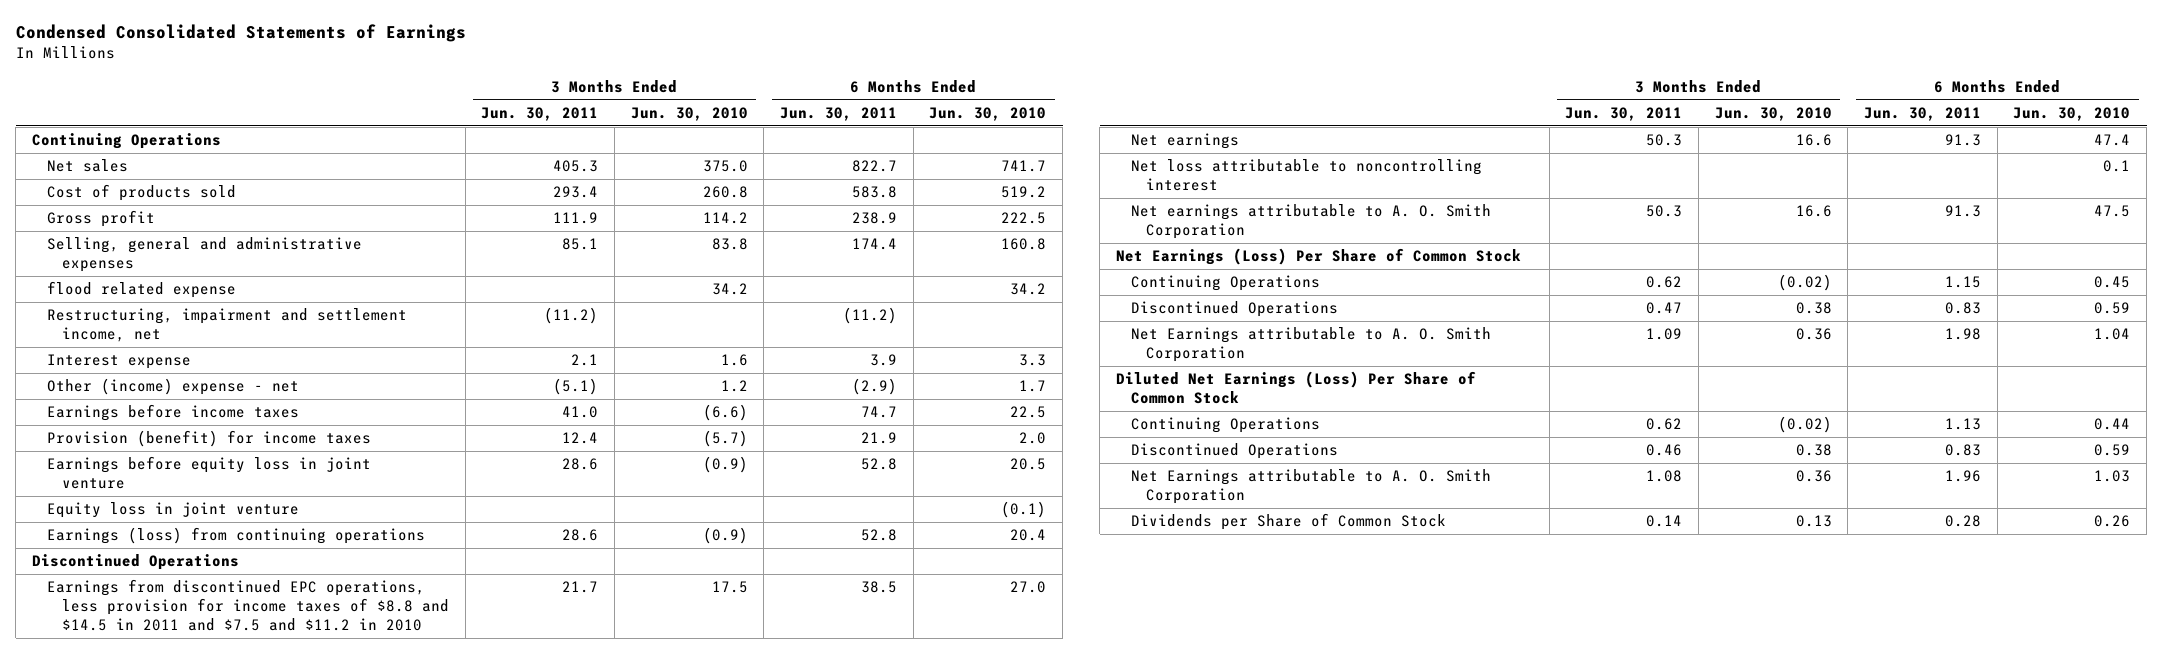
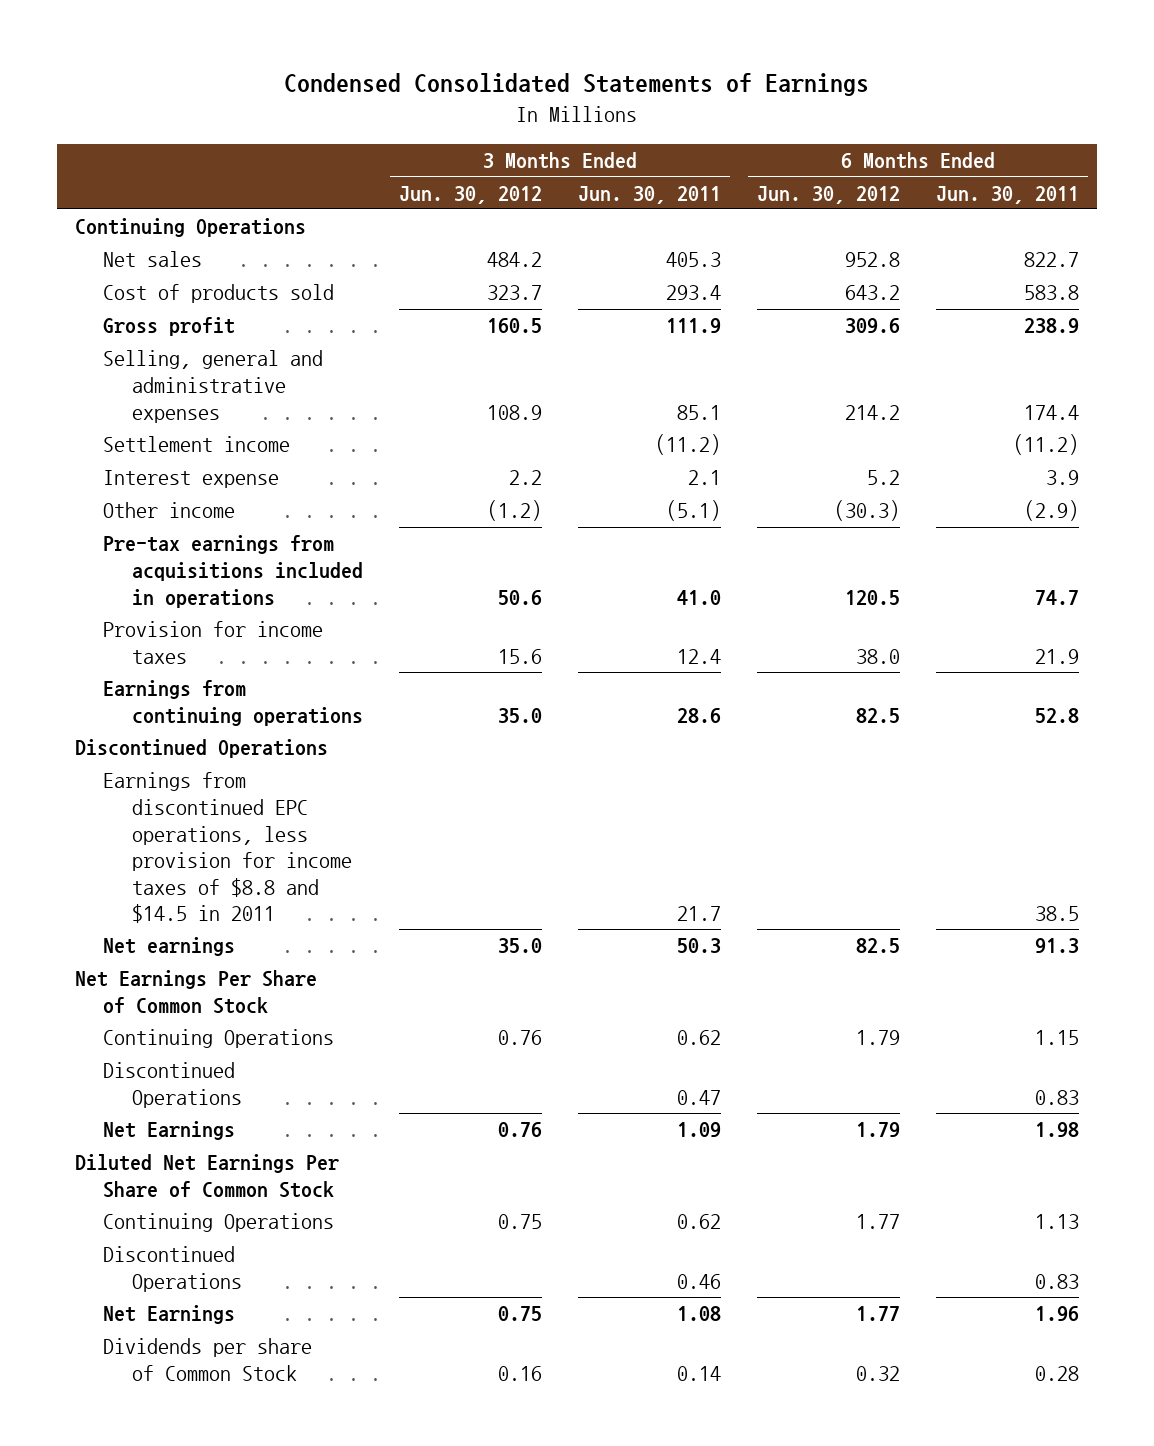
[630,106,748,121] Jun. 30, 2010 -> none
[929,106,1047,121] Jun. 30, 2010 -> none
none -> [398,185,542,204] Jun. 30, 2012
none -> [756,185,900,204] Jun. 30, 2012
[46,281,236,299] flood related expense -> none
[46,308,407,343] Restructuring, impairment and settlement income, net -> [103,436,291,453] Settlement income
[46,456,371,490] Earnings before equity loss in joint venture -> none
[46,502,299,519] Equity loss in joint venture -> none
[46,378,299,396] Other (income) expense - net -> [103,502,236,519] Other income
[46,404,299,422] Earnings before income taxes -> [103,535,363,608] Pre-tax earnings from acquisitions included in operations
[46,430,371,448] Provision (benefit) for income taxes -> [103,621,324,664] Provision for income taxes
[46,527,425,545] Earnings (loss) from continuing operations -> [103,680,363,726] Earnings from continuing operations
[46,579,449,631] Earnings from discontinued EPC operations, less provision for income taxes of $8.8 and $14.5 in 2011 and $7.5 and $11.2 in 2010 -> [103,772,352,924] Earnings from discontinued EPC operations, less provision for income taxes of $8.8 and $14.5 in 2011
[1130,159,1482,192] Net loss attributable to noncontrolling interest -> none
[1130,204,1491,240] Net earnings attributable to A. O. Smith Corporation -> none
[1115,248,1521,266] Net Earnings (Loss) Per Share of Common Stock -> [74,970,317,1014] Net Earnings Per Share of Common Stock
[1130,327,1491,363] Net Earnings attributable to A. O. Smith Corporation -> [103,1121,236,1141] Net Earnings
[1115,371,1476,405] Diluted Net Earnings (Loss) Per Share of Common Stock -> [74,1154,339,1198] Diluted Net Earnings Per Share of Common Stock
[1130,469,1491,505] Net Earnings attributable to A. O. Smith Corporation -> [103,1305,236,1325] Net Earnings
[1130,513,1446,531] Dividends per Share of Common Stock -> [103,1338,313,1381] Dividends per share of Common Stock

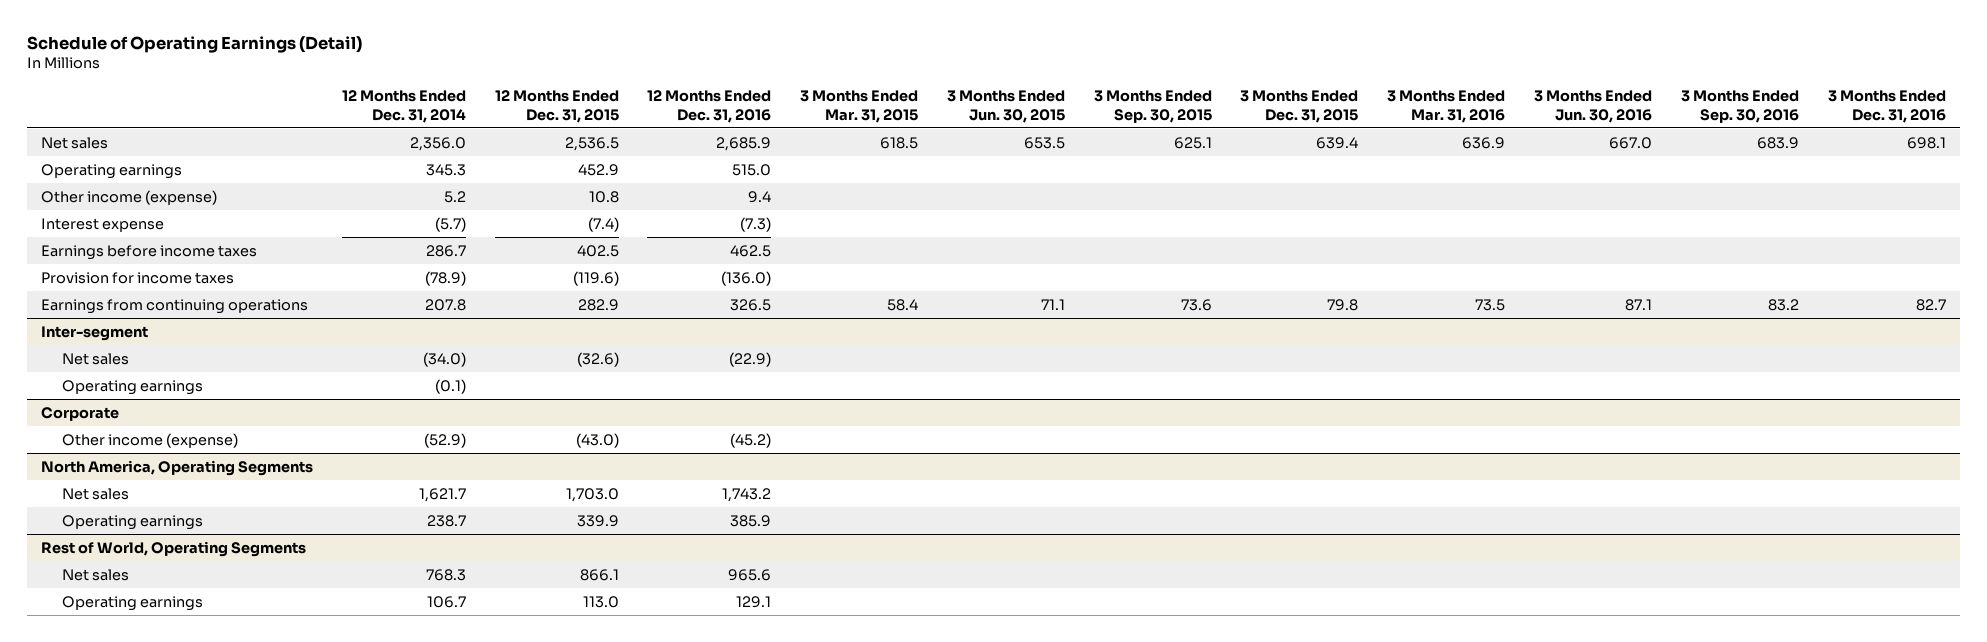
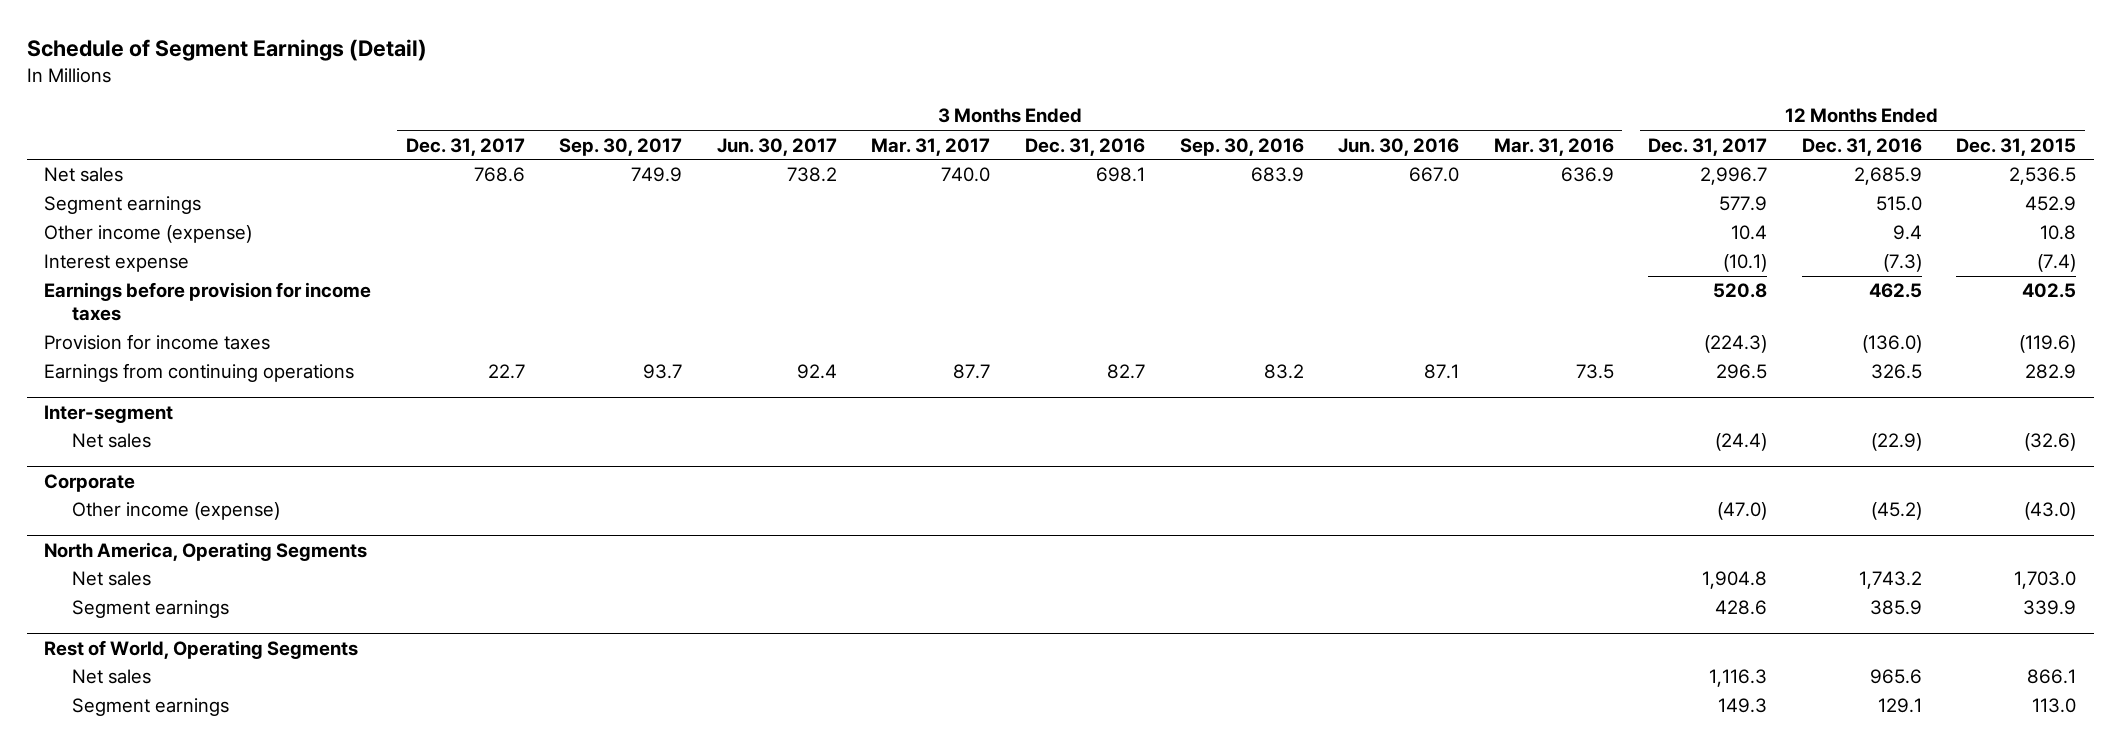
[26,35,362,53] Schedule of Operating Earnings (Detail) -> [26,39,427,62] Schedule of Segment Earnings (Detail)
[341,90,466,123] 12 Months Ended Dec. 31, 2014 -> none
[800,90,919,123] 3 Months Ended Mar. 31, 2015 -> none
[946,90,1065,123] 3 Months Ended Jun. 30, 2015 -> none
[1093,90,1212,123] 3 Months Ended Sep. 30, 2015 -> none
[1240,90,1359,123] 3 Months Ended Dec. 31, 2015 -> none
none -> [405,137,525,156] Dec. 31, 2017
none -> [559,137,683,156] Sep. 30, 2017
none -> [716,137,837,156] Jun. 30, 2017
none -> [871,137,991,156] Mar. 31, 2017
none -> [1648,137,1768,156] Dec. 31, 2017
[40,163,182,179] Operating earnings -> [44,196,202,215] Segment earnings
[40,244,257,260] Earnings before income taxes -> [44,282,372,321] Earnings before provision for income taxes
[61,379,203,395] Operating earnings -> none
[61,514,203,530] Operating earnings -> [72,600,230,619] Segment earnings
[61,595,203,611] Operating earnings -> [72,698,230,717] Segment earnings

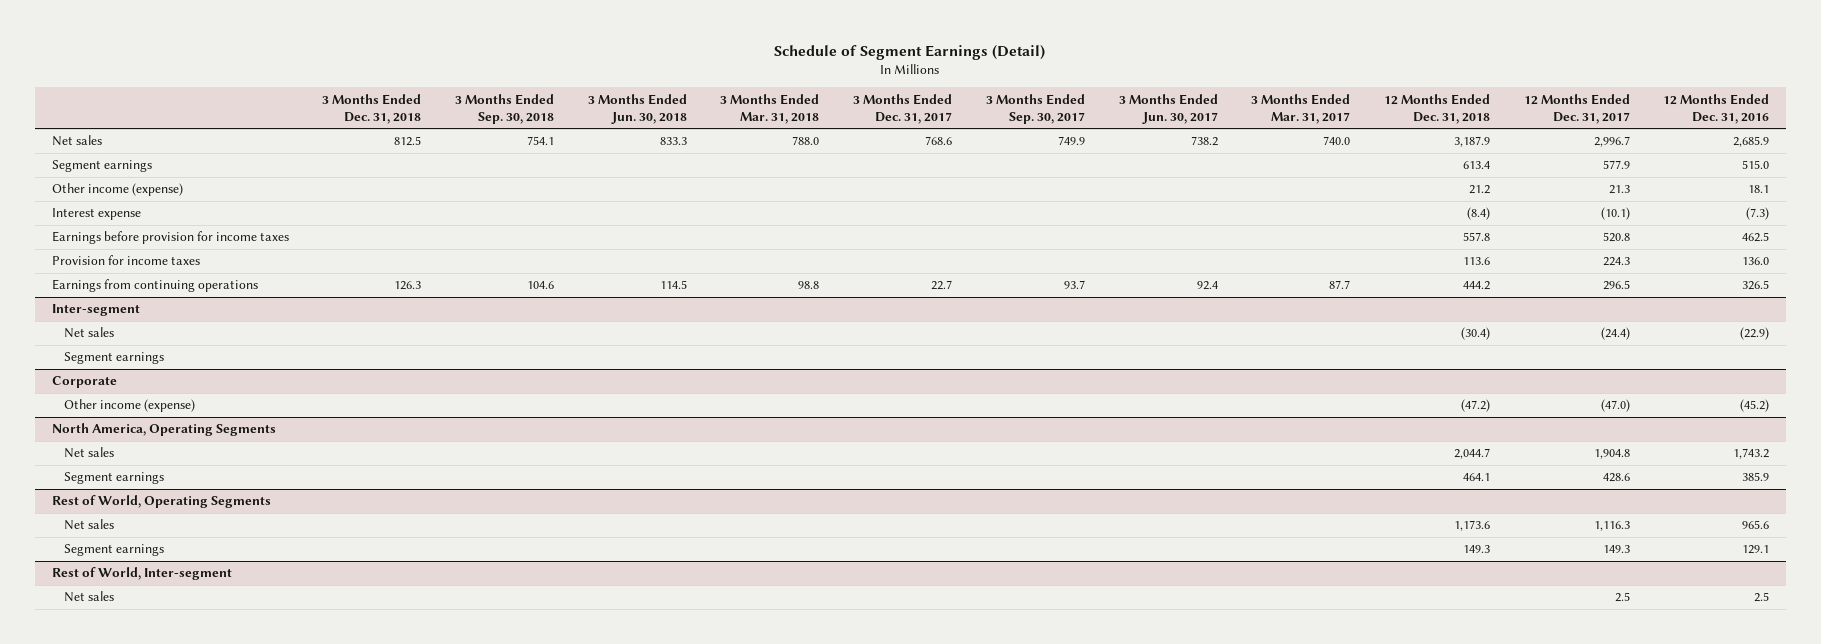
[1024,137,1145,156] Dec. 31, 2016 -> none
[1179,137,1304,156] Sep. 30, 2016 -> none
[1338,137,1460,156] Jun. 30, 2016 -> none
[1493,137,1614,156] Mar. 31, 2016 -> none
[1956,137,2077,156] Dec. 31, 2015 -> none
none -> [322,93,422,124] 3 Months Ended Dec. 31, 2018
none -> [455,93,555,124] 3 Months Ended Sep. 30, 2018
none -> [587,93,687,124] 3 Months Ended Jun. 30, 2018
none -> [720,93,820,124] 3 Months Ended Mar. 31, 2018
none -> [1383,93,1490,124] 12 Months Ended Dec. 31, 2018
[1731,225,1768,241] 10.4 -> [1608,185,1630,195] 21.3
[1892,225,1922,241] 9.4 -> [1748,185,1770,194] 18.1
[1704,335,1768,354] (224.3) -> [1602,257,1630,267] 224.3
[1861,335,1922,354] (136.0) -> [1742,257,1770,266] 136.0
none -> [63,352,164,365] Segment earnings
none -> [51,567,232,581] Rest of World, Inter-segment
none -> [63,591,114,603] Net sales

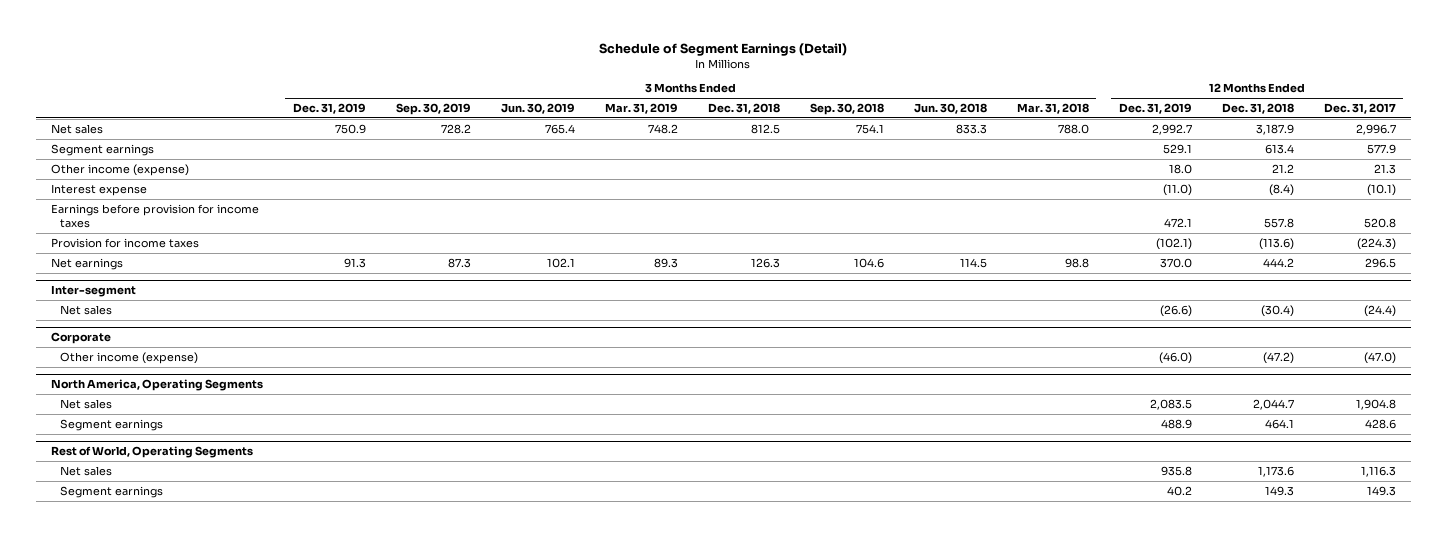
[853,93,953,124] 3 Months Ended Dec. 31, 2017 -> none
[985,93,1085,124] 3 Months Ended Sep. 30, 2017 -> none
[1118,93,1218,124] 3 Months Ended Jun. 30, 2017 -> none
[1251,93,1351,124] 3 Months Ended Mar. 31, 2017 -> none
[1663,93,1770,124] 12 Months Ended Dec. 31, 2016 -> none
none -> [292,102,366,114] Dec. 31, 2019
none -> [395,102,471,115] Sep. 30, 2019
none -> [500,102,575,114] Jun. 30, 2019
none -> [604,102,678,114] Mar. 31, 2019
none -> [1118,102,1192,114] Dec. 31, 2019
[1462,257,1490,266] 113.6 -> [1258,237,1294,250] (113.6)
[1602,257,1630,267] 224.3 -> [1356,237,1396,250] (224.3)
[51,279,258,293] Earnings from continuing operations -> [50,257,123,270] Net earnings
[63,352,164,365] Segment earnings -> none
[51,567,232,581] Rest of World, Inter-segment -> none
[63,591,114,603] Net sales -> none

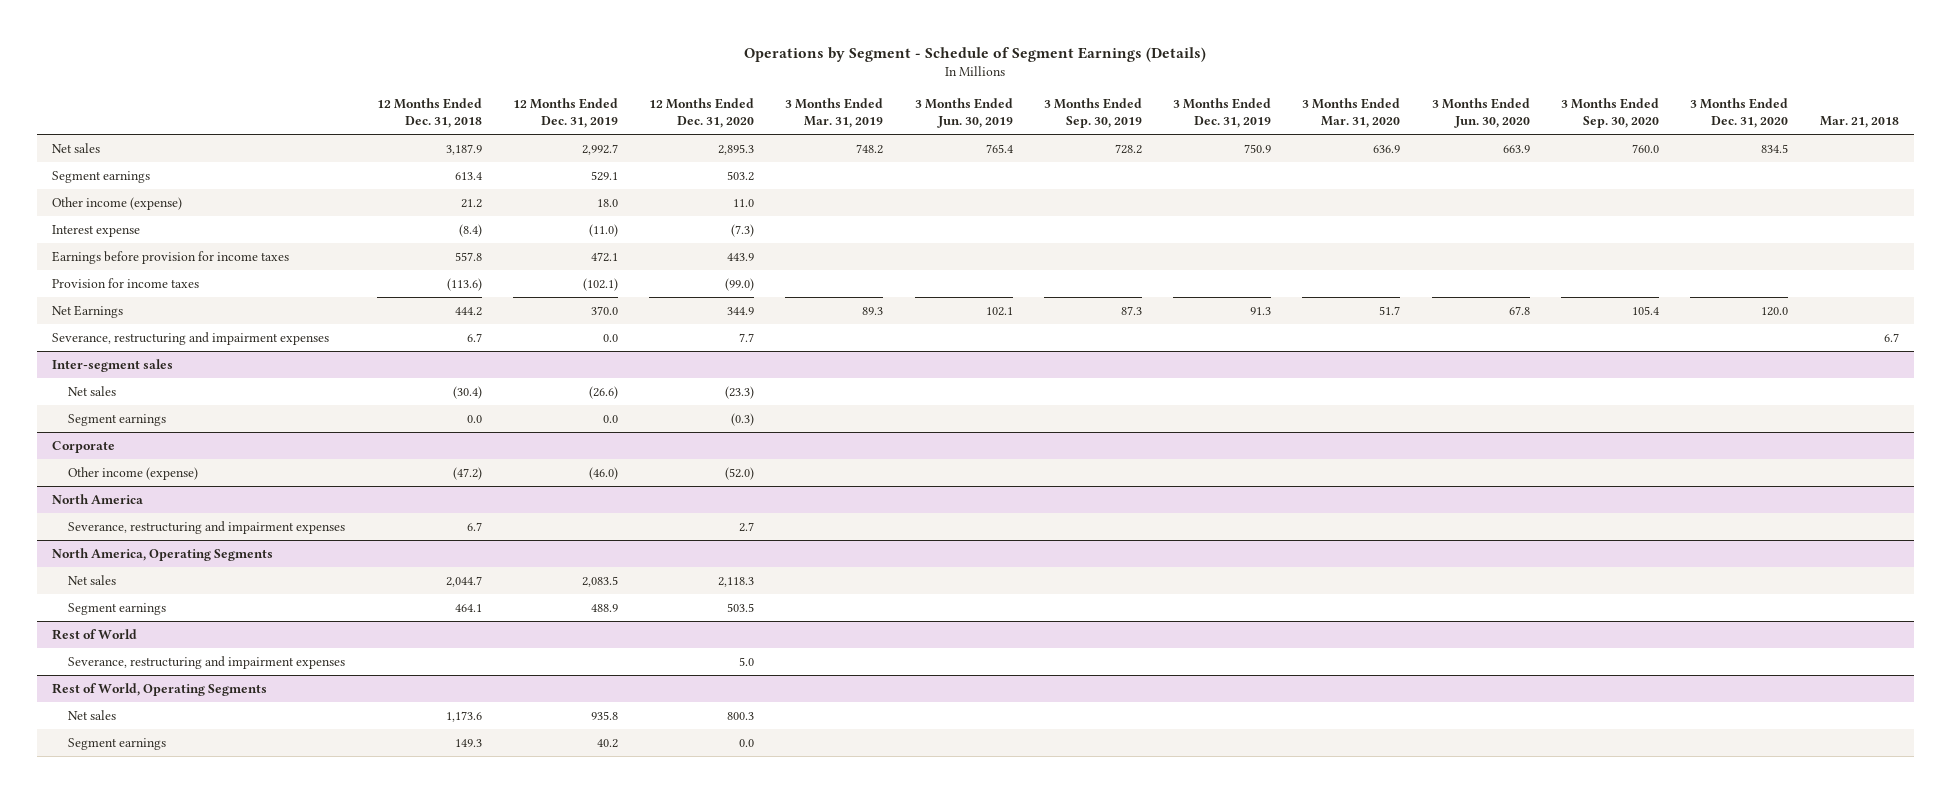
[599,42,848,56] Schedule of Segment Earnings (Detail) -> [744,46,1207,62] Operations by Segment - Schedule of Segment Earnings (Details)
[707,102,780,114] Dec. 31, 2018 -> none
[809,102,884,115] Sep. 30, 2018 -> none
[913,102,987,114] Jun. 30, 2018 -> none
[1016,102,1089,114] Mar. 31, 2018 -> none
[1323,102,1396,114] Dec. 31, 2017 -> none
none -> [649,97,755,129] 12 Months Ended Dec. 31, 2020
none -> [1302,97,1401,129] 3 Months Ended Mar. 31, 2020
none -> [1431,97,1530,129] 3 Months Ended Jun. 30, 2020
none -> [1561,97,1660,129] 3 Months Ended Sep. 30, 2020
none -> [1690,97,1789,129] 3 Months Ended Dec. 31, 2020
none -> [1819,116,1899,129] Mar. 21, 2018
[50,257,123,270] Net earnings -> [52,305,124,319] Net Earnings
none -> [52,332,330,346] Severance, restructuring and impairment expenses
[50,284,136,297] Inter-segment -> [52,359,174,373] Inter-segment sales
none -> [68,414,167,427] Segment earnings
none -> [52,494,144,505] North America
none -> [68,521,346,535] Severance, restructuring and impairment expenses
none -> [52,629,138,641] Rest of World
none -> [68,656,346,670] Severance, restructuring and impairment expenses

